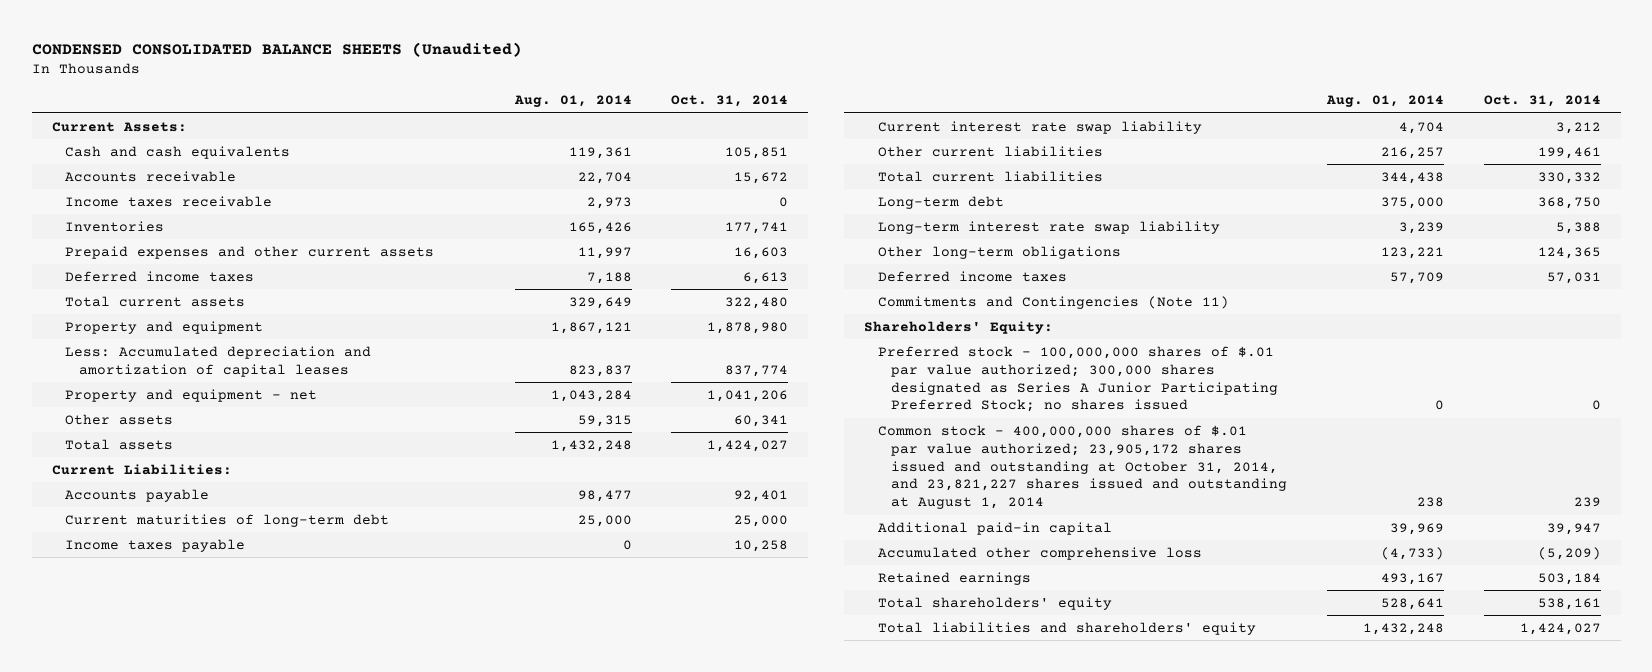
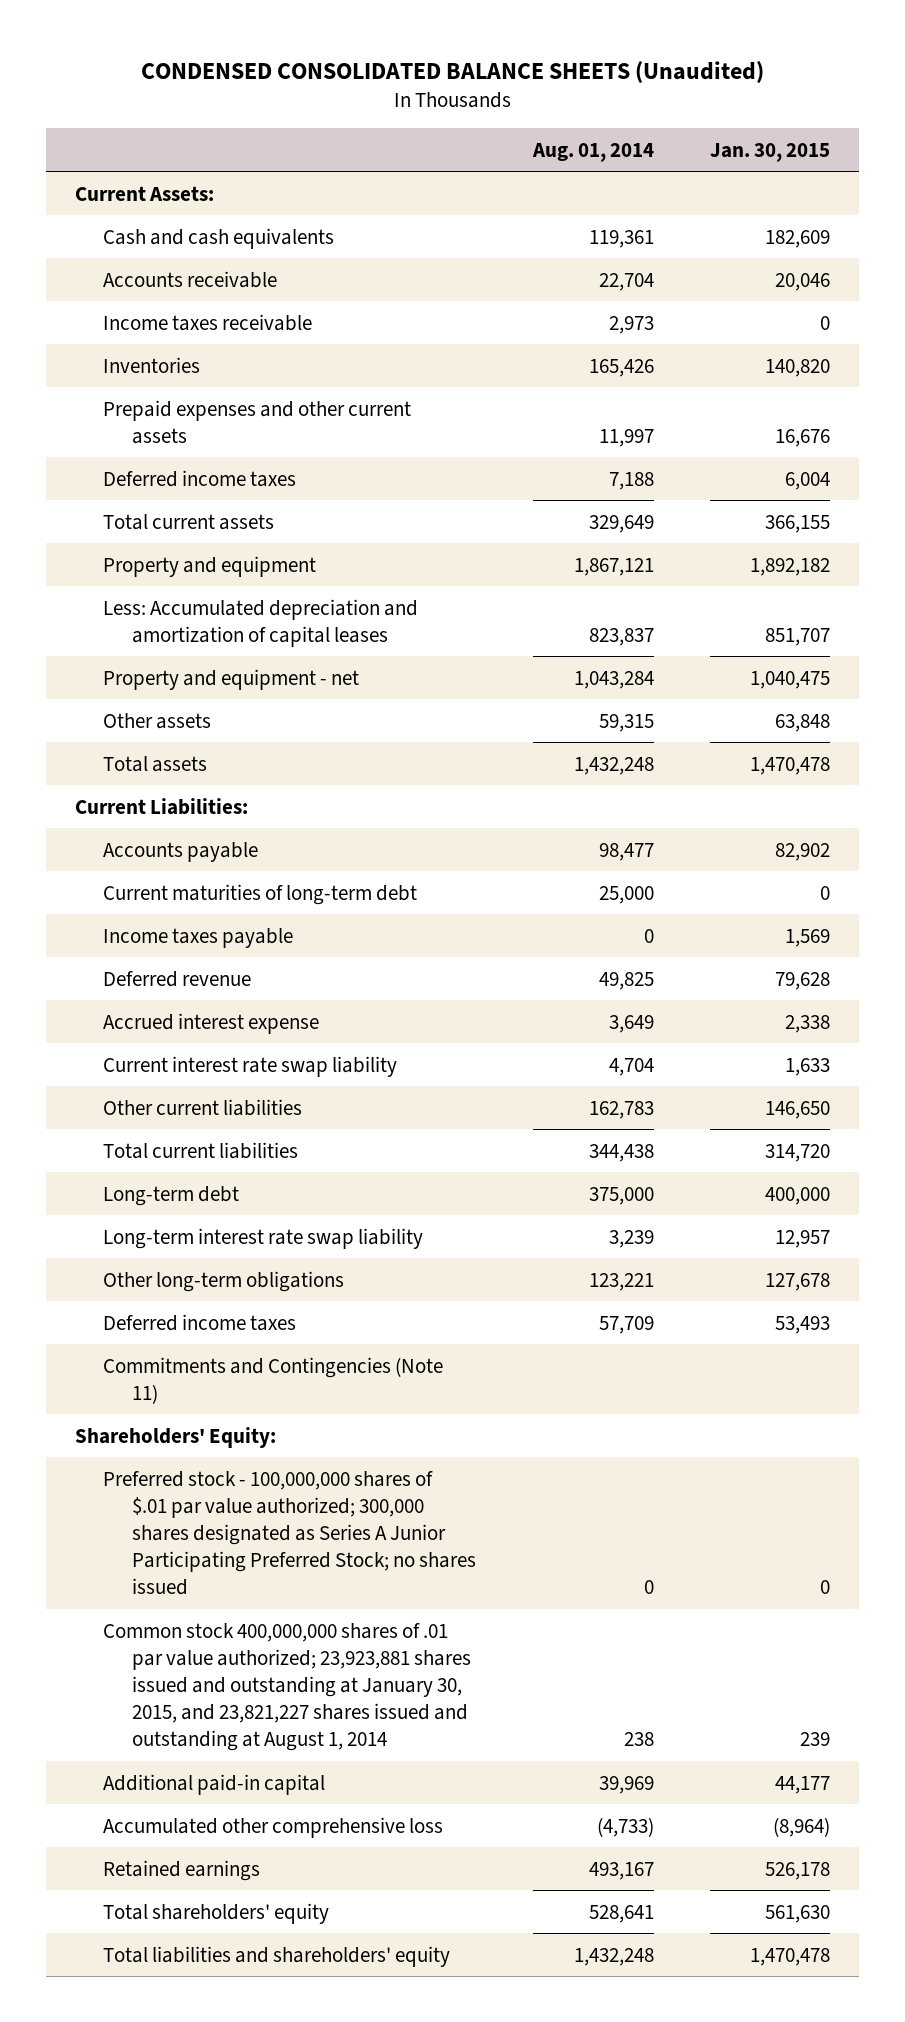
[671,95,789,108] Oct. 31, 2014 -> none
none -> [710,142,831,162] Jan. 30, 2015
none -> [103,970,252,987] Deferred revenue
none -> [103,1012,320,1034] Accrued interest expense
[1380,146,1444,159] 216,257 -> [588,1100,654,1119] 162,783
[877,424,1288,510] Common stock - 400,000,000 shares of $.01 par value authorized; 23,905,172 shares issued and outstanding at October 31, 2014, and 23,821,227 shares issued and outstanding at August 1, 2014 -> [103,1622,471,1752] Common stock 400,000,000 shares of .01 par value authorized; 23,923,881 shares issued and outstanding at January 30, 2015, and 23,821,227 shares issued and outstanding at August 1, 2014

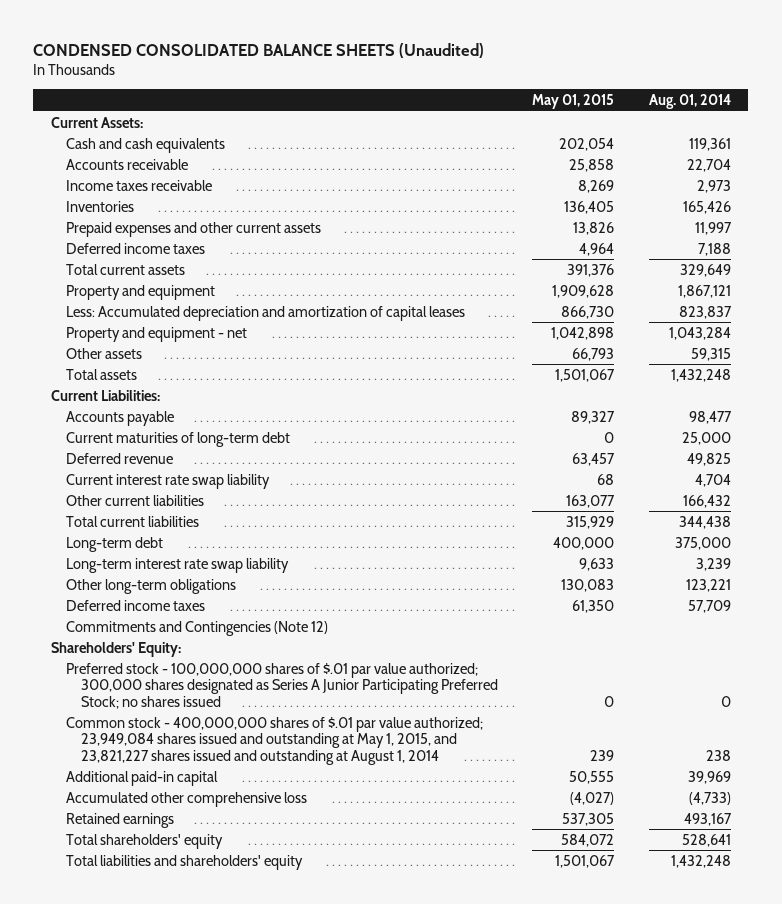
[710,142,831,162] Jan. 30, 2015 -> none
none -> [532,93,615,109] May 01, 2015
[103,927,294,948] Income taxes payable -> none
[103,1012,320,1034] Accrued interest expense -> none
[588,1100,654,1119] 162,783 -> [682,494,731,508] 166,432
[103,1356,444,1404] Commitments and Contingencies (Note 11) -> [65,620,328,636] Commitments and Contingencies (Note 12)
[103,1622,471,1752] Common stock 400,000,000 shares of .01 par value authorized; 23,923,881 shares issued and outstanding at January 30, 2015, and 23,821,227 shares issued and outstanding at August 1, 2014 -> [65,716,483,765] Common stock - 400,000,000 shares of $.01 par value authorized; 23,949,084 shares issued and outstanding at May 1, 2015, and 23,821,227 shares issued and outstanding at August 1, 2014

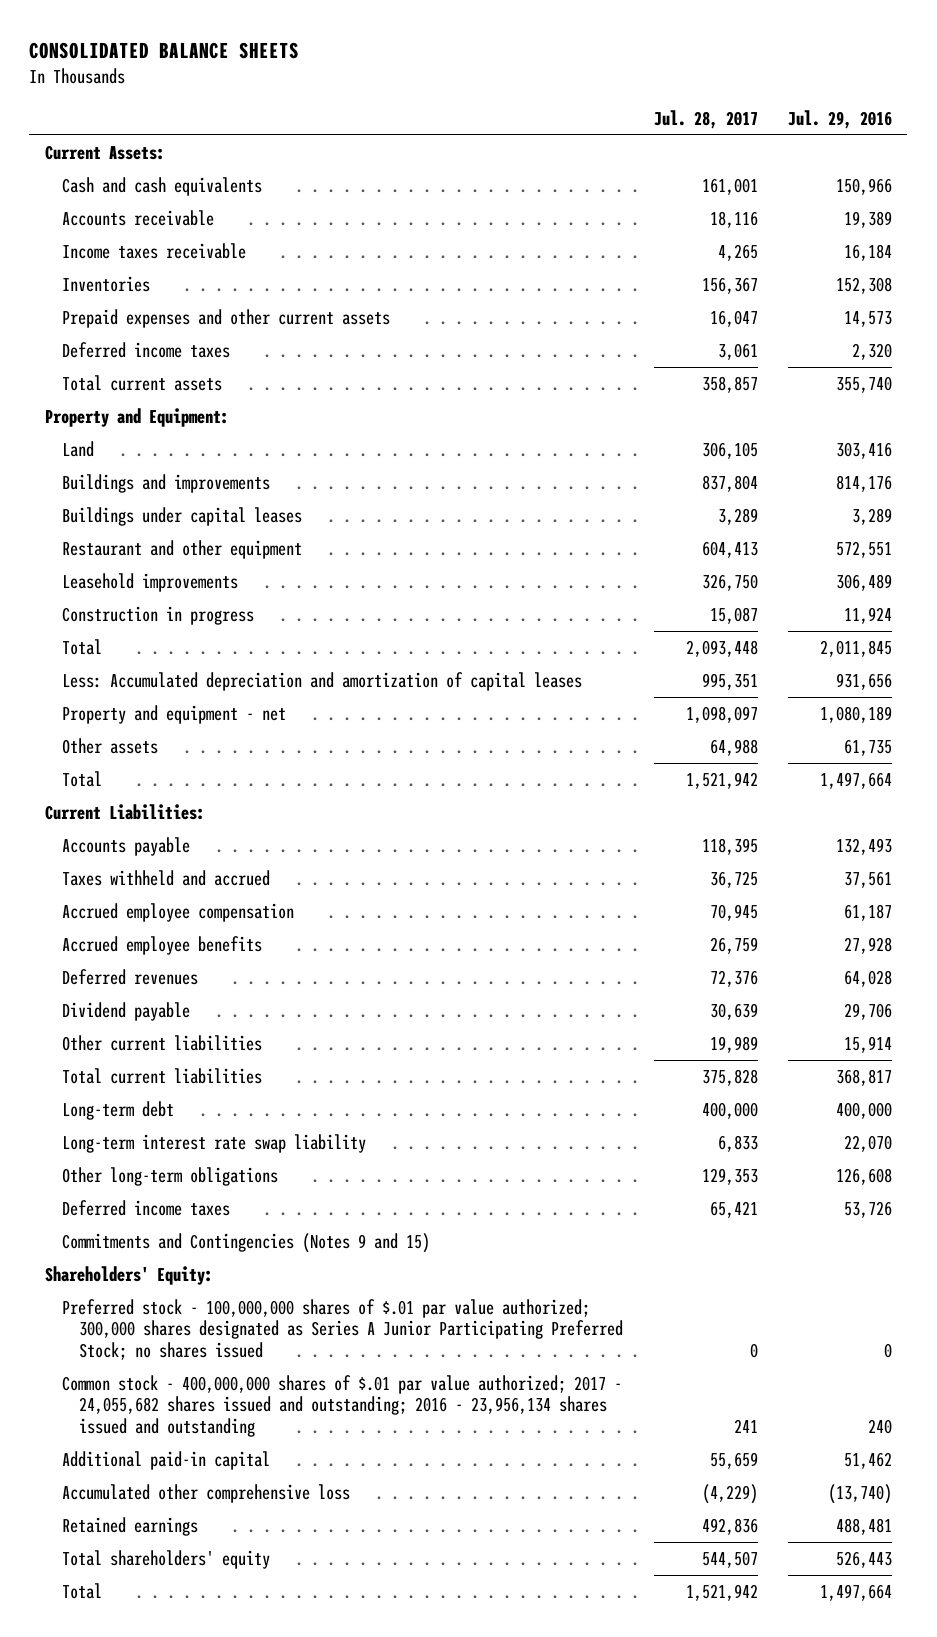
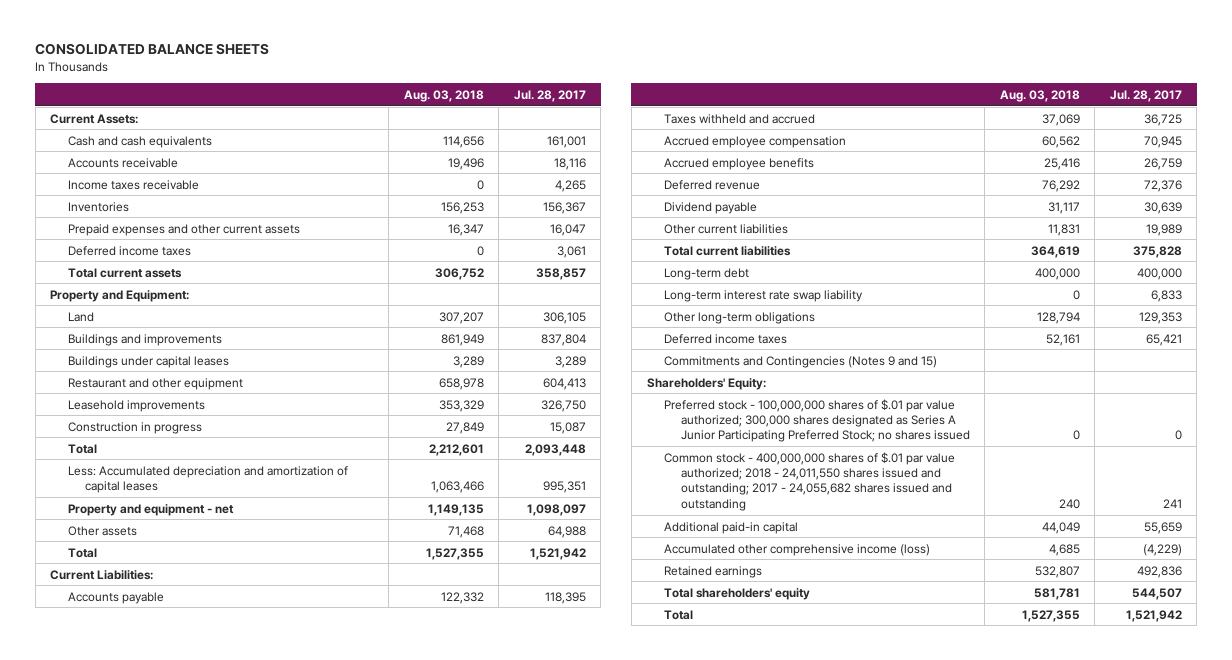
[788,109,893,129] Jul. 29, 2016 -> none
none -> [403,89,484,102] Aug. 03, 2018
[62,968,199,985] Deferred revenues -> [663,179,760,190] Deferred revenue
[62,1374,623,1437] Common stock - 400,000,000 shares of $.01 par value authorized; 2017 - 24,055,682 shares issued and outstanding; 2016 - 23,956,134 shares issued and outstanding -> [663,451,955,511] Common stock - 400,000,000 shares of $.01 par value authorized; 2018 - 24,011,550 shares issued and outstanding; 2017 - 24,055,682 shares issued and outstanding
[62,1483,351,1503] Accumulated other comprehensive loss -> [663,543,930,556] Accumulated other comprehensive income (loss)

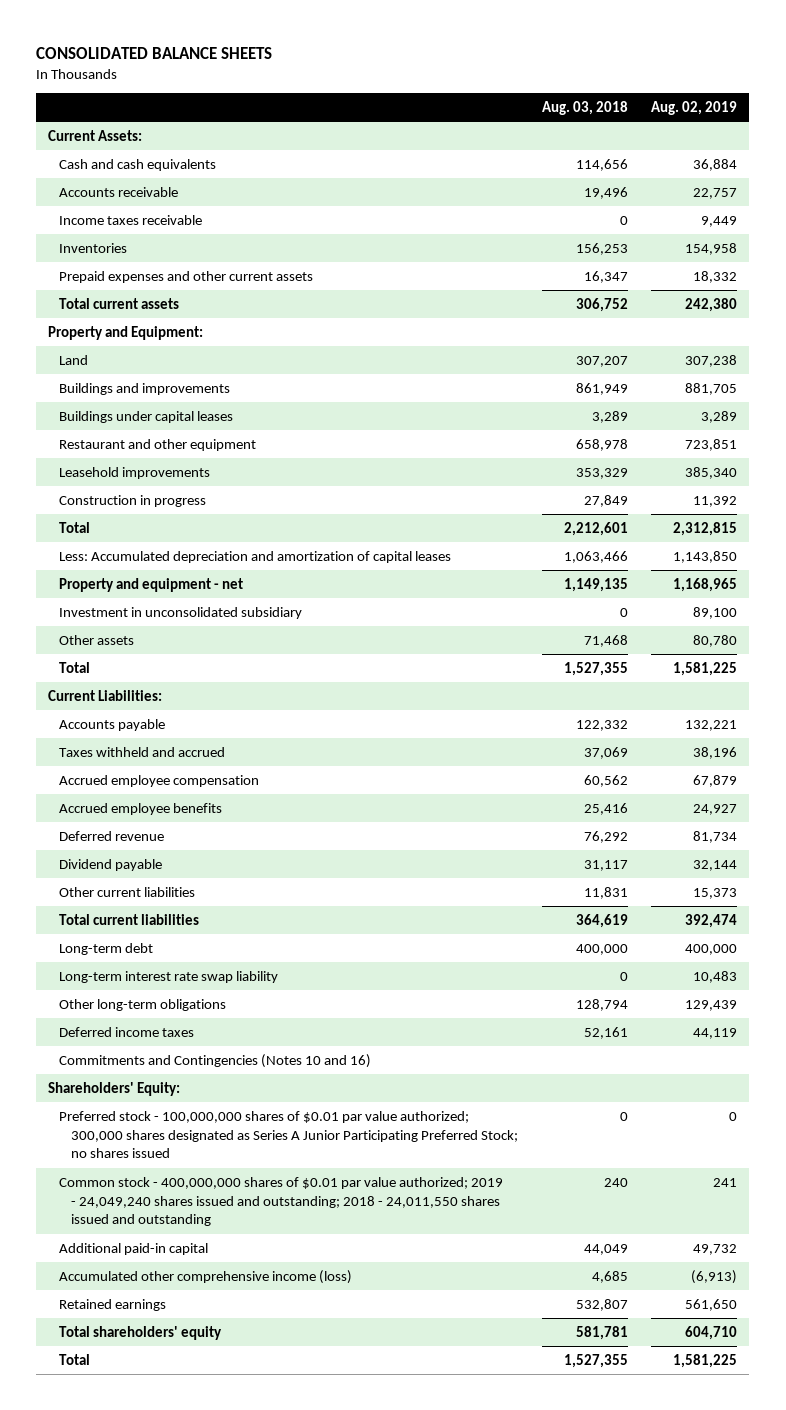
[513,89,586,102] Jul. 28, 2017 -> none
none -> [651,101,738,116] Aug. 02, 2019
[67,245,191,256] Deferred income taxes -> none
none -> [59,606,303,619] Investment in unconsolidated subsidiary
[663,355,937,368] Commitments and Contingencies (Notes 9 and 15) -> [59,1053,372,1068] Commitments and Contingencies (Notes 10 and 16)
[663,398,970,443] Preferred stock - 100,000,000 shares of $.01 par value authorized; 300,000 shares designated as Series A Junior Participating Preferred Stock; no shares issued -> [59,1110,518,1159] Preferred stock - 100,000,000 shares of $0.01 par value authorized; 300,000 shares designated as Series A Junior Participating Preferred Stock; no shares issued
[663,451,955,511] Common stock - 400,000,000 shares of $.01 par value authorized; 2018 - 24,011,550 shares issued and outstanding; 2017 - 24,055,682 shares issued and outstanding -> [59,1176,504,1227] Common stock - 400,000,000 shares of $0.01 par value authorized; 2019 - 24,049,240 shares issued and outstanding; 2018 - 24,011,550 shares issued and outstanding

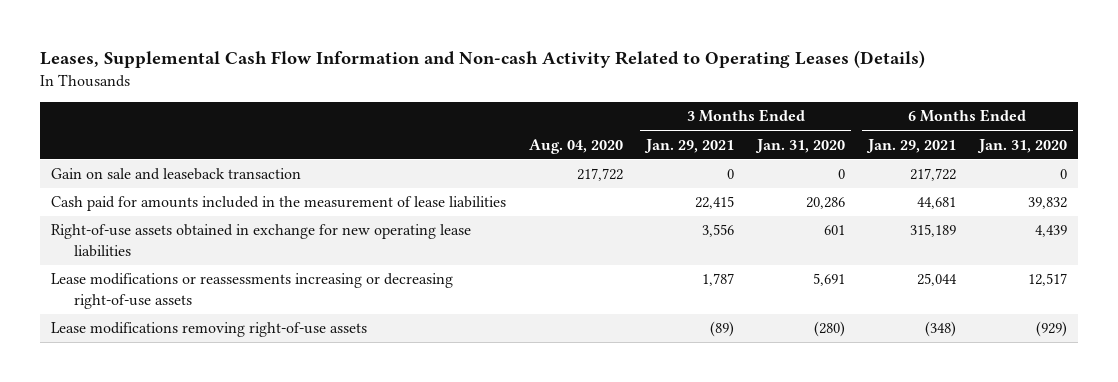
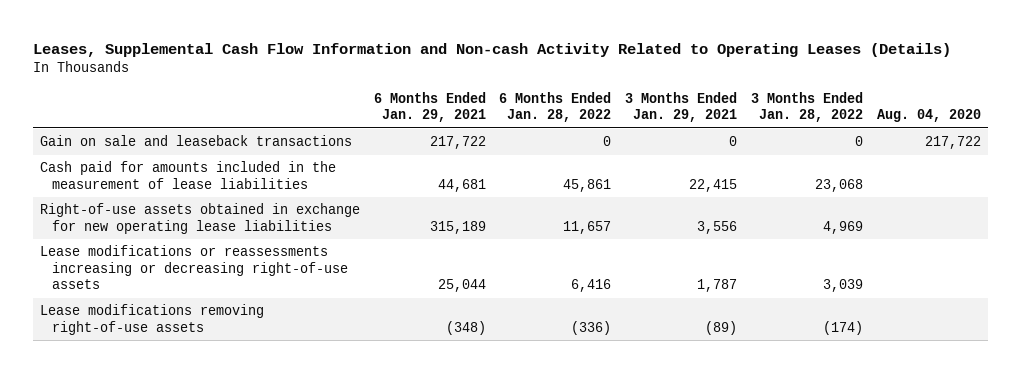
[754,138,845,153] Jan. 31, 2020 -> none
[976,138,1067,153] Jan. 31, 2020 -> none
none -> [499,91,612,123] 6 Months Ended Jan. 28, 2022
none -> [750,91,863,123] 3 Months Ended Jan. 28, 2022
[51,168,302,181] Gain on sale and leaseback transaction -> [39,135,352,147] Gain on sale and leaseback transactions

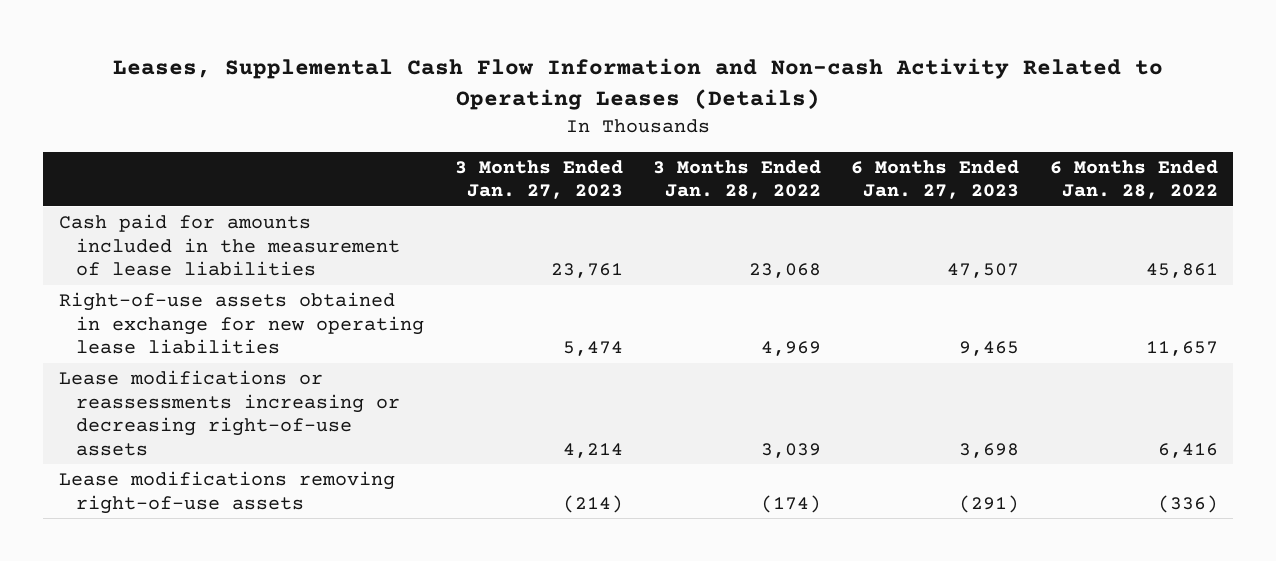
[373,91,486,123] 6 Months Ended Jan. 29, 2021 -> none
[625,91,738,123] 3 Months Ended Jan. 29, 2021 -> none
[876,109,981,123] Aug. 04, 2020 -> none
none -> [454,159,623,200] 3 Months Ended Jan. 27, 2023
none -> [851,159,1020,200] 6 Months Ended Jan. 27, 2023
[39,135,352,147] Gain on sale and leaseback transactions -> none

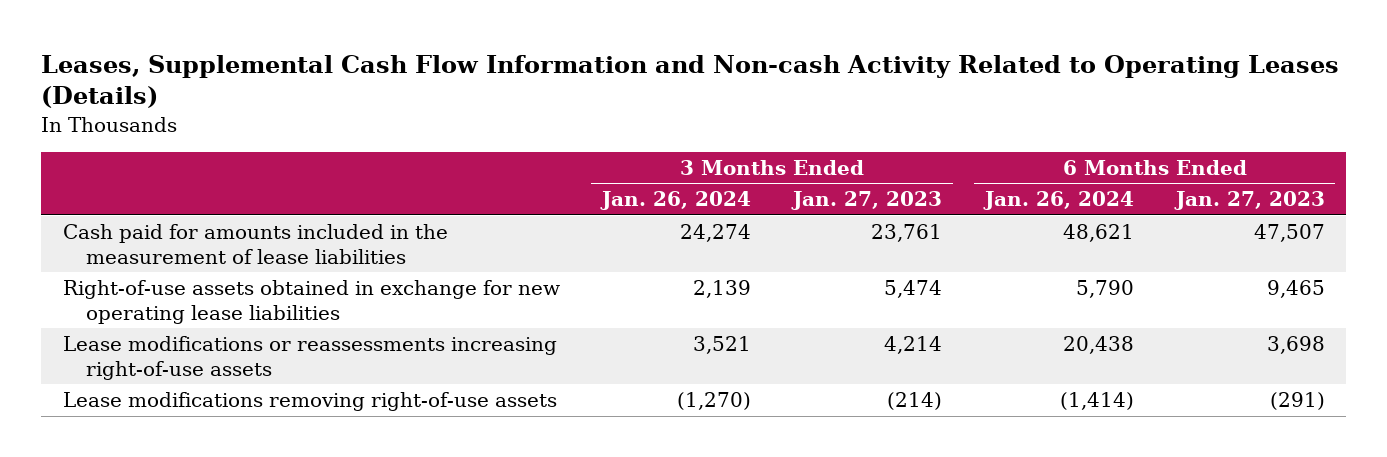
[652,159,821,200] 3 Months Ended Jan. 28, 2022 -> none
[1049,159,1218,200] 6 Months Ended Jan. 28, 2022 -> none
none -> [599,191,751,211] Jan. 26, 2024
none -> [982,191,1134,211] Jan. 26, 2024
[58,369,401,456] Lease modifications or reassessments increasing or decreasing right-of-use assets -> [62,336,557,380] Lease modifications or reassessments increasing right-of-use assets

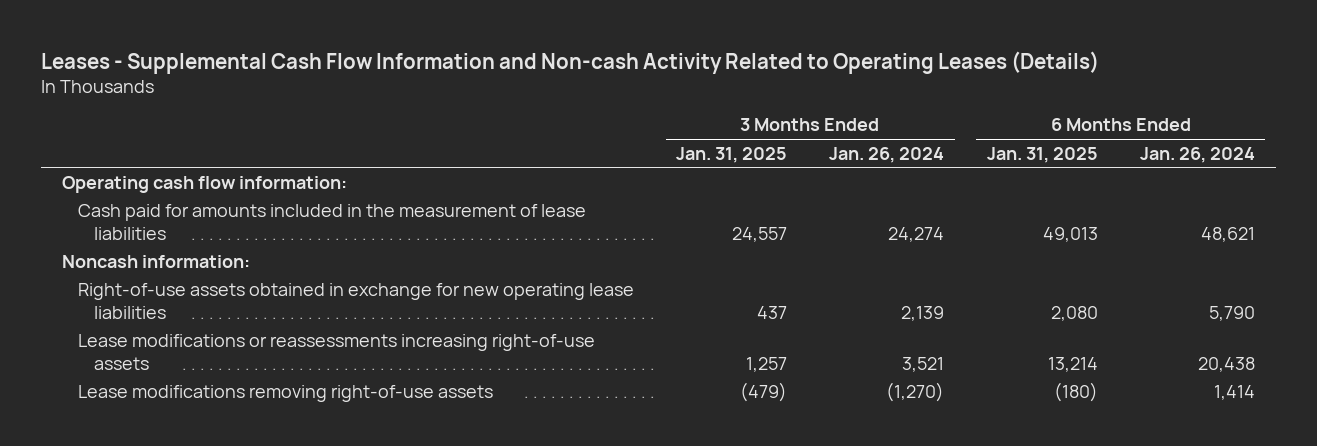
[41,54,1340,109] Leases, Supplemental Cash Flow Information and Non-cash Activity Related to Operating Leases (Details) -> [41,50,1100,74] Leases - Supplemental Cash Flow Information and Non-cash Activity Related to Operating Leases (Details)
[791,191,943,211] Jan. 27, 2023 -> none
[1173,191,1325,211] Jan. 27, 2023 -> none
none -> [676,146,788,163] Jan. 31, 2025
none -> [986,146,1098,163] Jan. 31, 2025
none -> [62,175,348,193] Operating cash flow information:
none -> [62,254,251,268] Noncash information:
[1059,392,1134,411] (1,414) -> [1213,384,1255,400] 1,414

